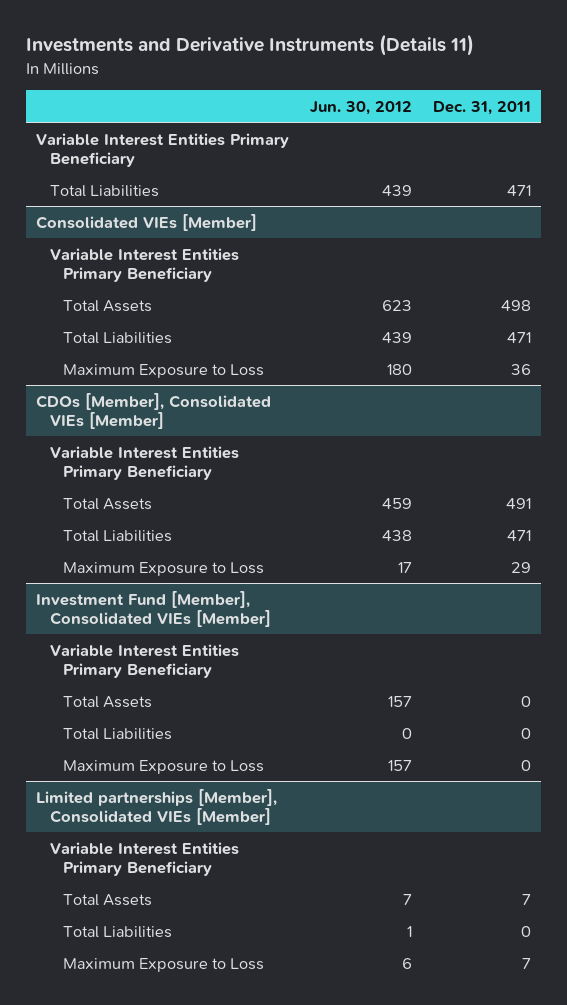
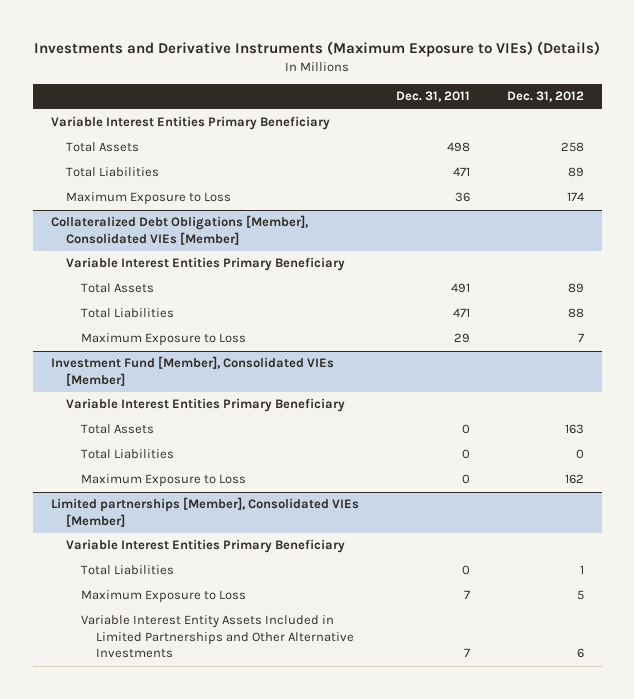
[25,34,474,57] Investments and Derivative Instruments (Details 11) -> [34,41,601,58] Investments and Derivative Instruments (Maximum Exposure to VIEs) (Details)
[309,100,412,115] Jun. 30, 2012 -> none
none -> [506,91,584,103] Dec. 31, 2012
[49,184,159,197] Total Liabilities -> none
[36,213,258,231] Consolidated VIEs [Member] -> none
[49,247,239,282] Variable Interest Entities Primary Beneficiary -> none
[36,392,272,429] CDOs [Member], Consolidated VIEs [Member] -> none
none -> [50,215,308,245] Collateralized Debt Obligations [Member], Consolidated VIEs [Member]
[62,893,152,906] Total Assets -> none
none -> [80,615,354,659] Variable Interest Entity Assets Included in Limited Partnerships and Other Alternative Investments

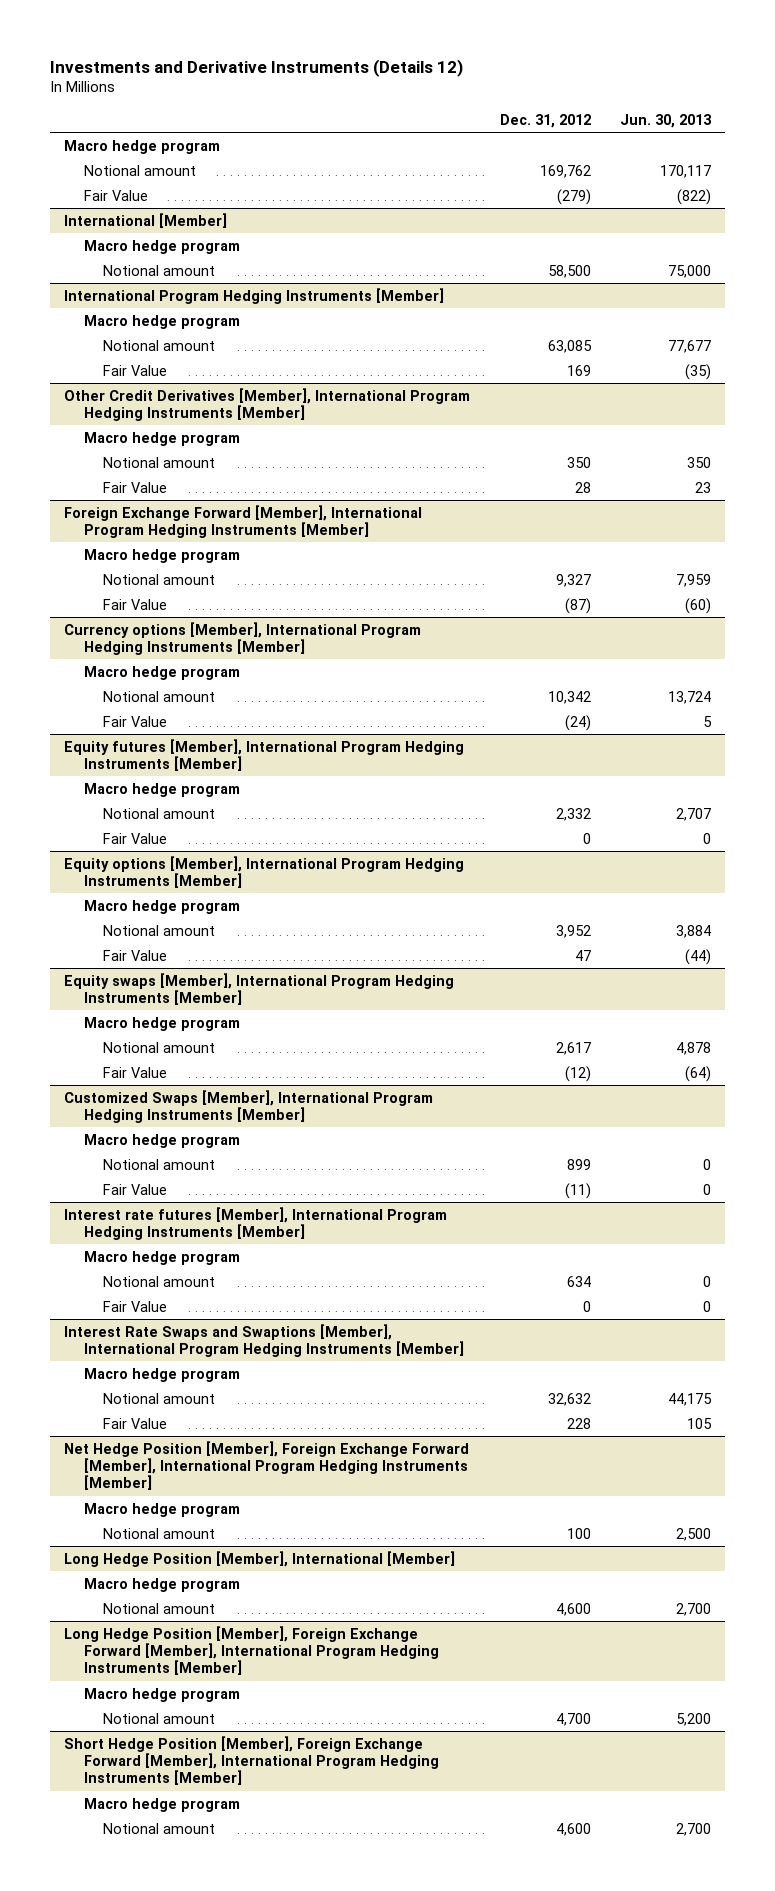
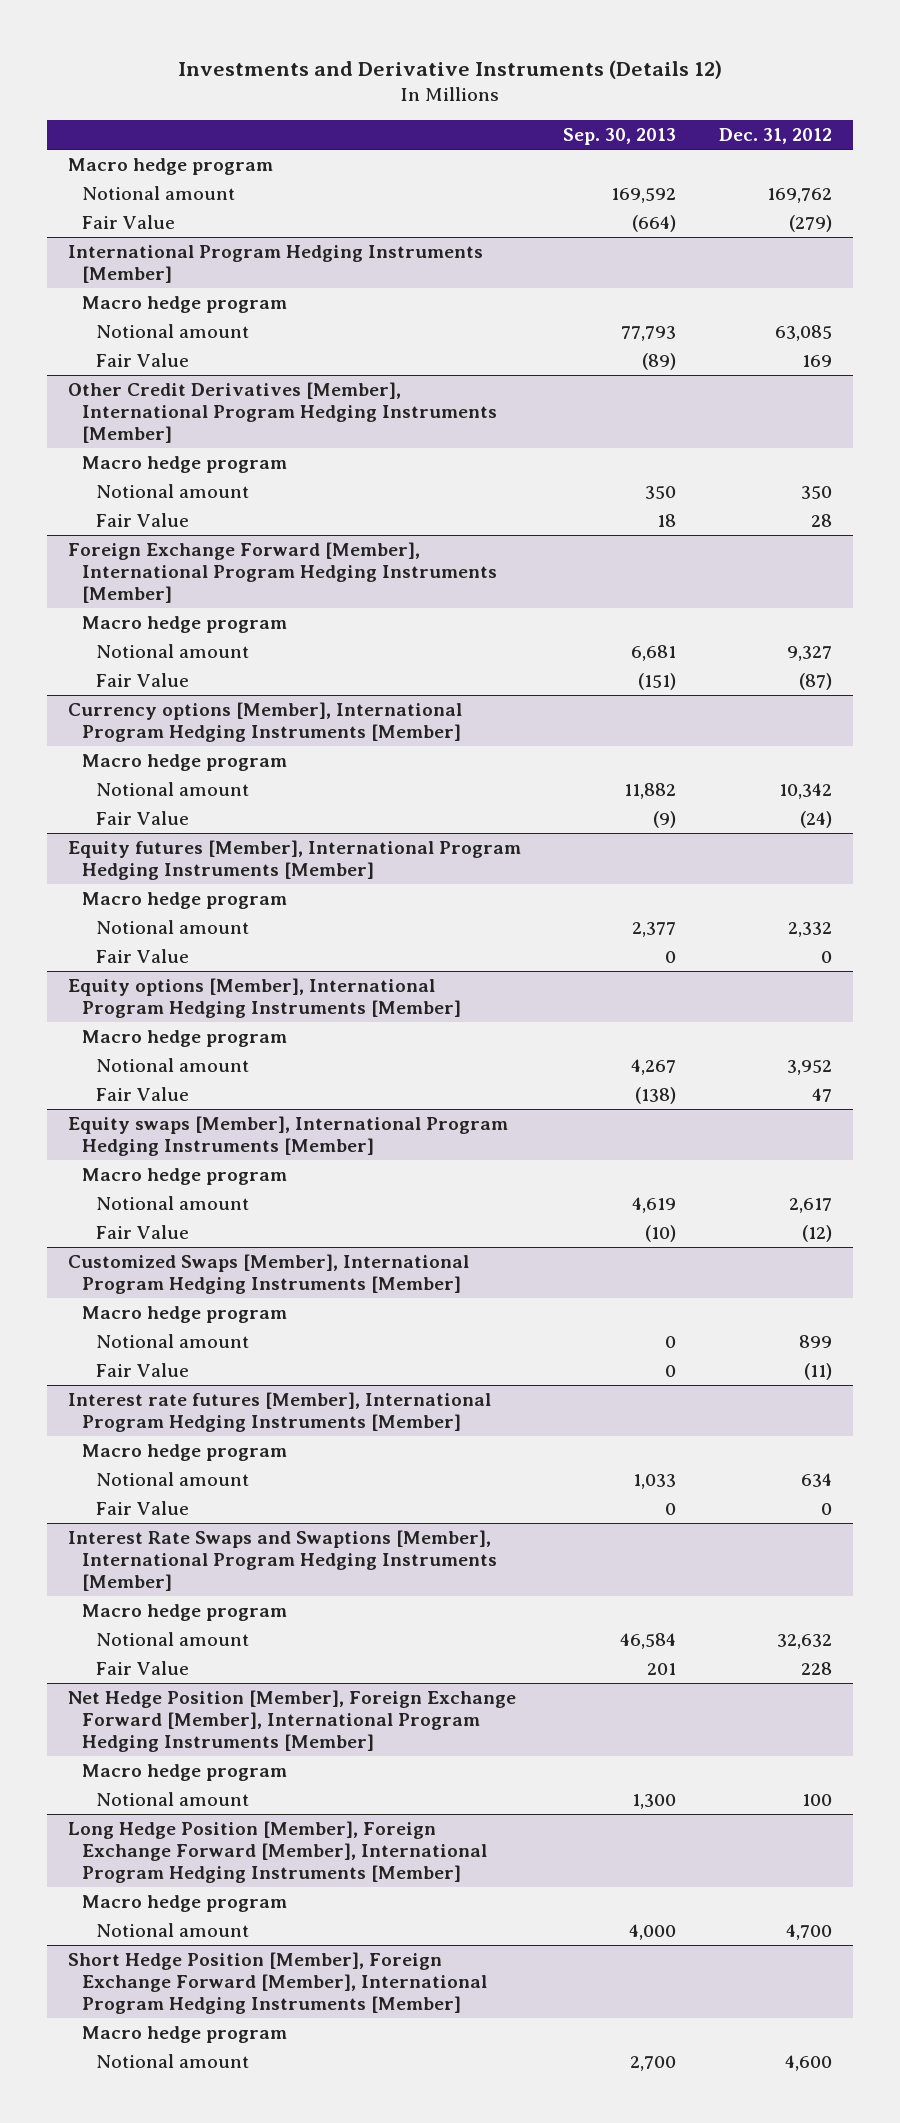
[619,113,712,128] Jun. 30, 2013 -> none
none -> [563,127,677,145] Sep. 30, 2013
[64,212,228,228] International [Member] -> none
[83,239,240,254] Macro hedge program -> none
[102,264,215,276] Notional amount -> none
[64,1550,456,1567] Long Hedge Position [Member], International [Member] -> none
[83,1577,240,1592] Macro hedge program -> none
[102,1602,215,1614] Notional amount -> none

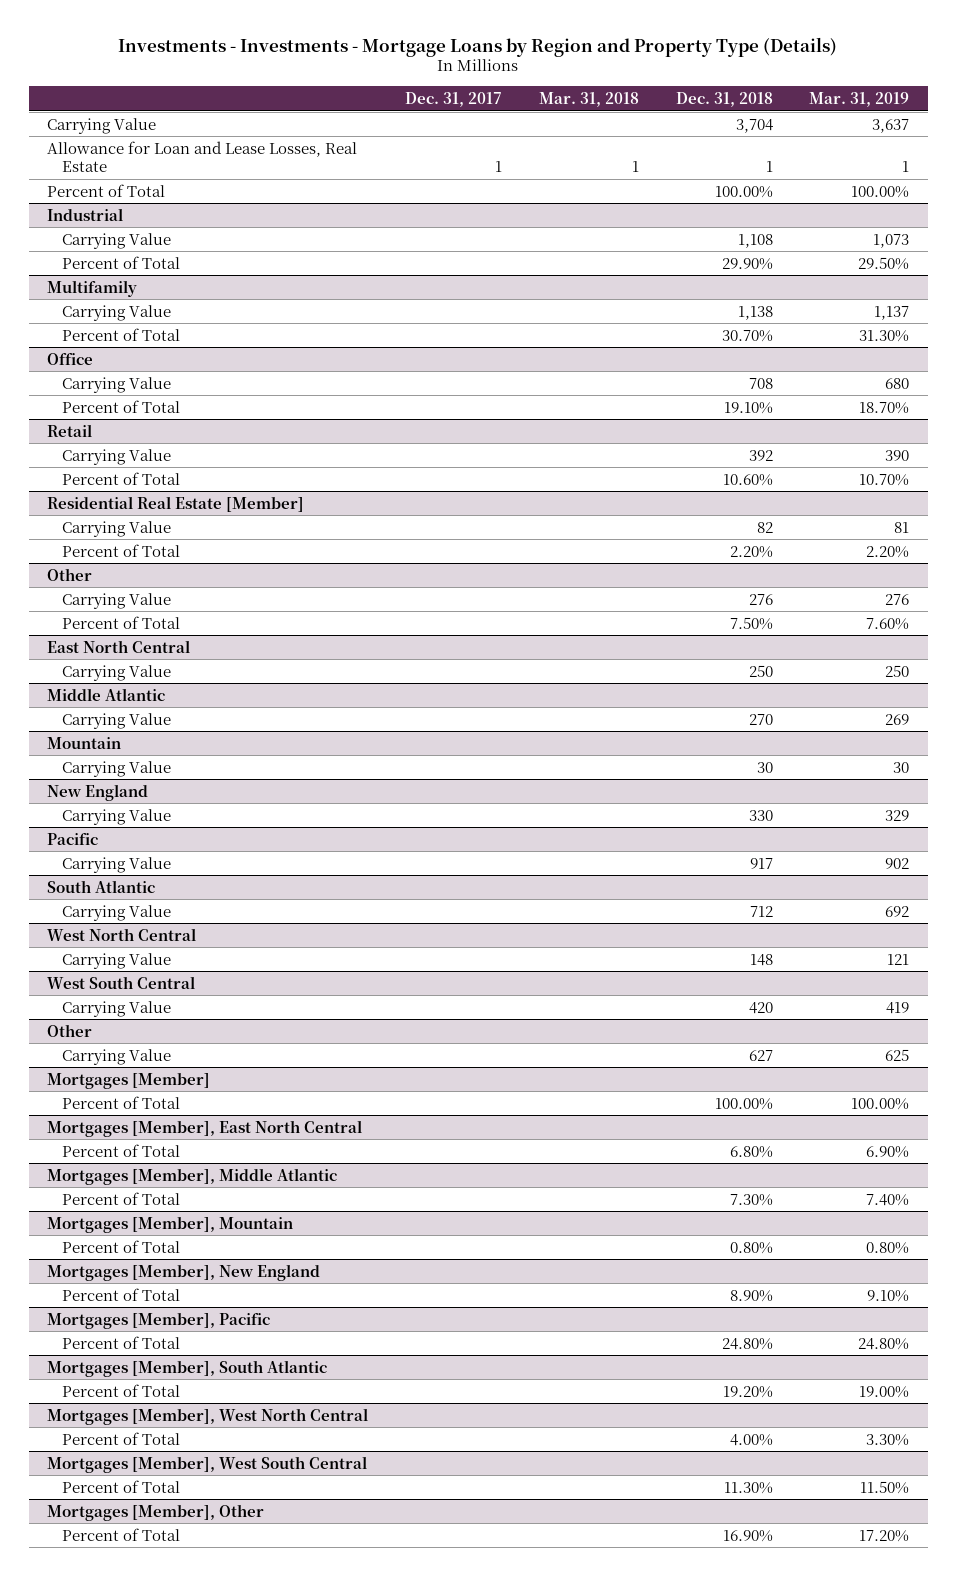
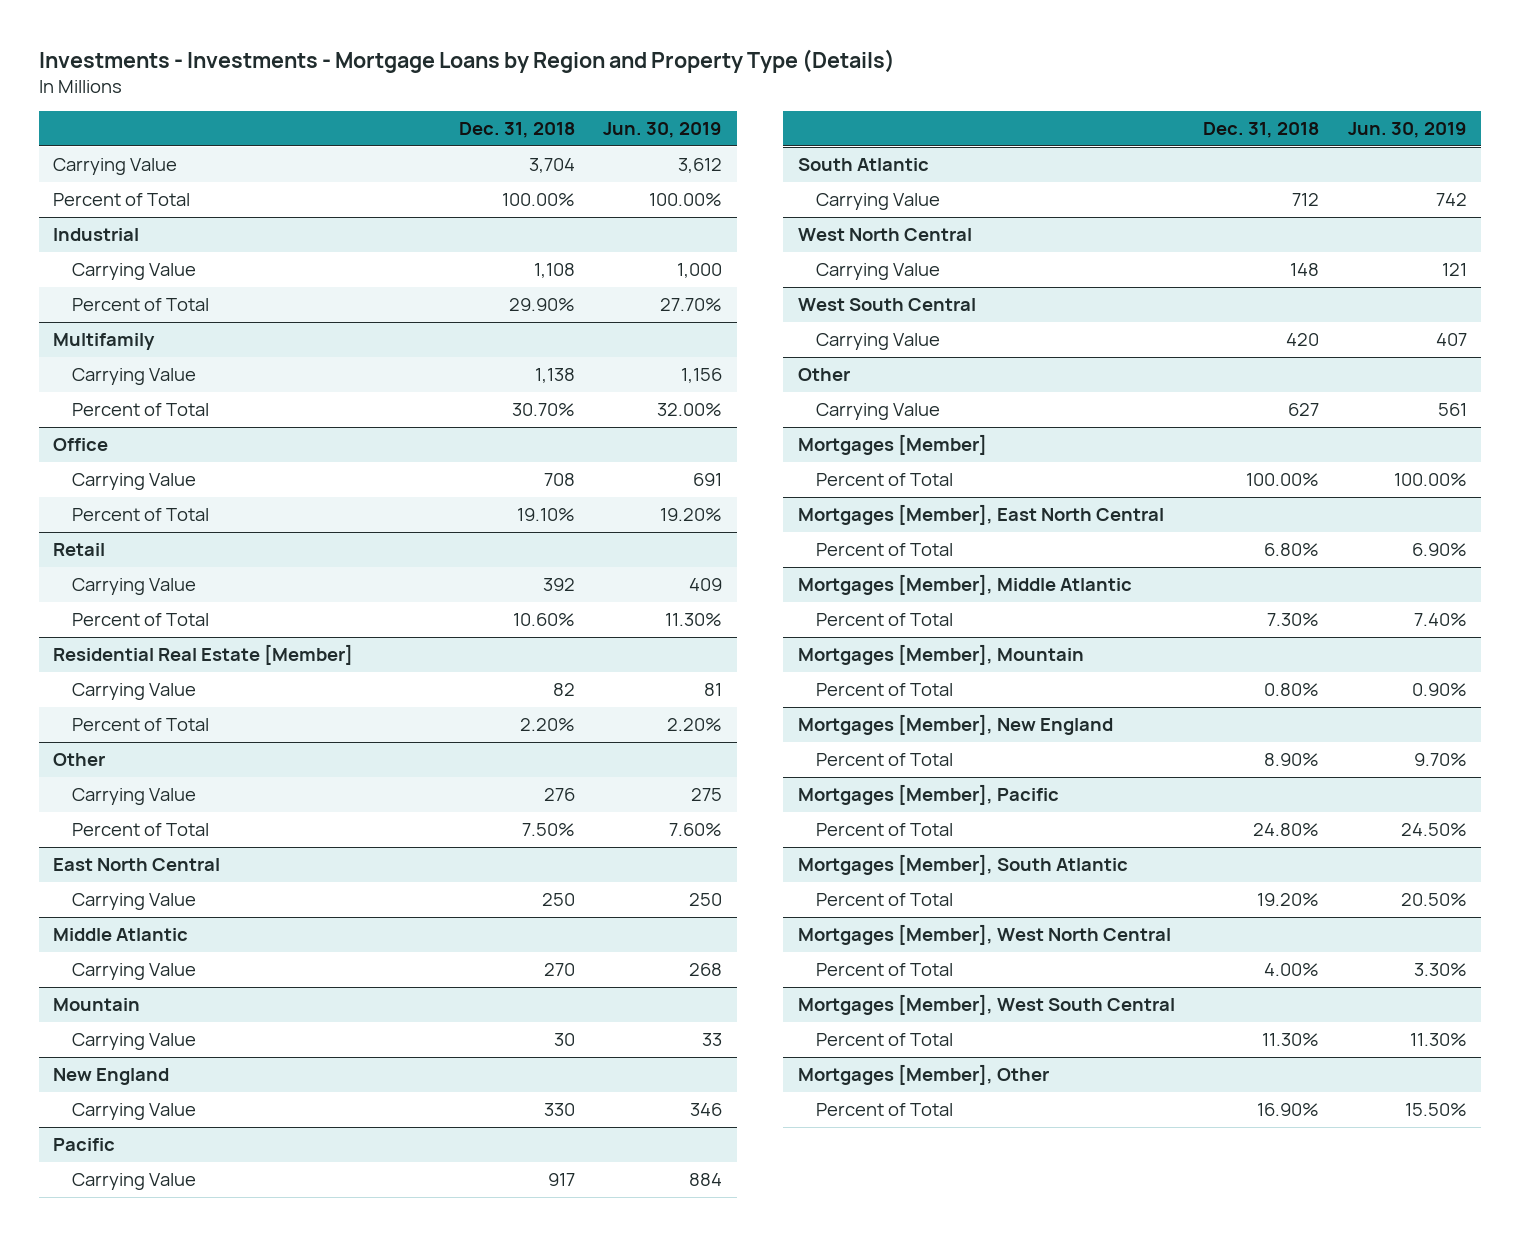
[404,91,502,107] Dec. 31, 2017 -> none
[538,91,639,107] Mar. 31, 2018 -> none
[809,91,910,107] Mar. 31, 2019 -> none
none -> [603,122,723,139] Jun. 30, 2019
[47,140,358,173] Allowance for Loan and Lease Losses, Real Estate -> none

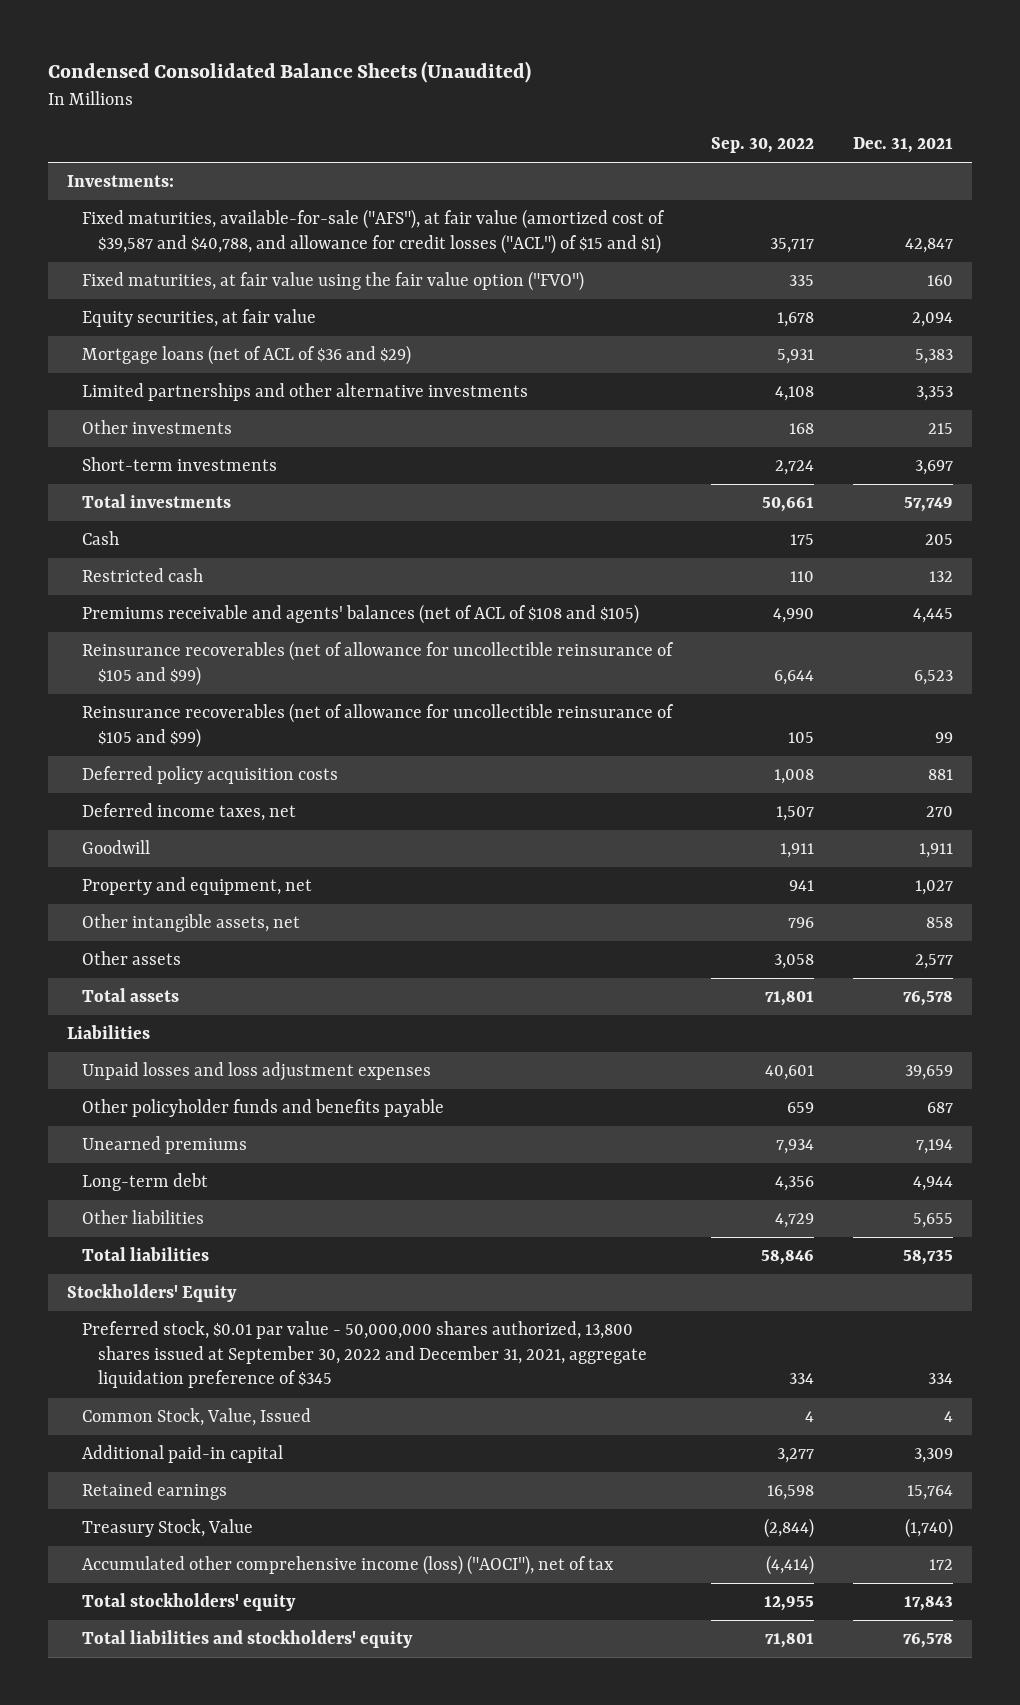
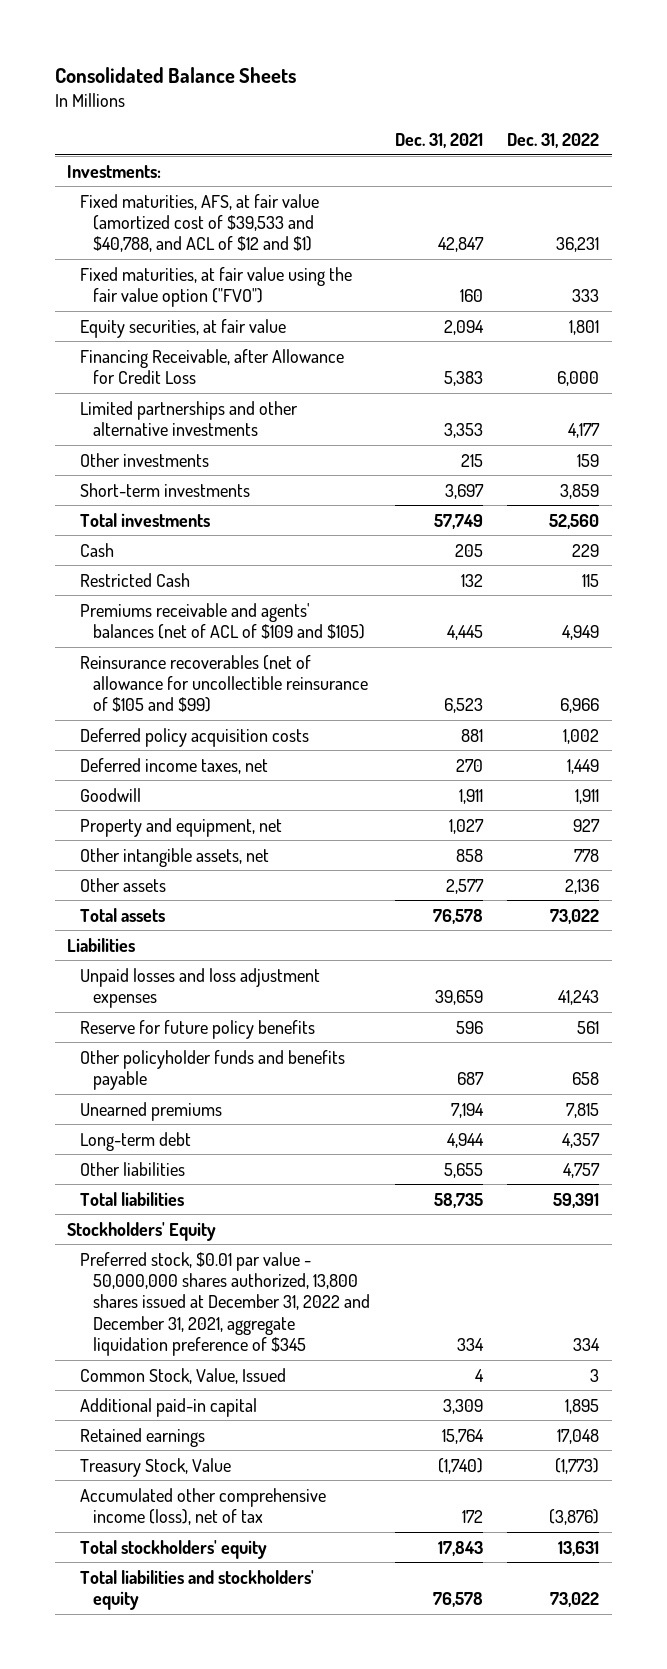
[47,61,531,84] Condensed Consolidated Balance Sheets (Unaudited) -> [55,66,297,83] Consolidated Balance Sheets
[711,137,815,154] Sep. 30, 2022 -> none
none -> [507,133,600,149] Dec. 31, 2022
[82,209,666,254] Fixed maturities, available-for-sale ("AFS"), at fair value (amortized cost of $39,587 and $40,788, and allowance for credit losses ("ACL") of $15 and $1) -> [80,193,320,253] Fixed maturities, AFS, at fair value (amortized cost of $39,533 and $40,788, and ACL of $12 and $1)
[82,345,412,366] Mortgage loans (net of ACL of $36 and $29) -> [80,348,345,385] Financing Receivable, after Allowance for Credit Loss
[82,568,204,583] Restricted cash -> [80,572,191,587] Restricted Cash
[82,604,640,625] Premiums receivable and agents' balances (net of ACL of $108 and $105) -> [80,602,366,640] Premiums receivable and agents' balances (net of ACL of $109 and $105)
[82,703,675,748] Reinsurance recoverables (net of allowance for uncollectible reinsurance of $105 and $99) -> none
none -> [80,1019,316,1039] Reserve for future policy benefits
[82,1321,647,1389] Preferred stock, $0.01 par value - 50,000,000 shares authorized, 13,800 shares issued at September 30, 2022 and December 31, 2021, aggregate liquidation preference of $345 -> [80,1251,371,1357] Preferred stock, $0.01 par value - 50,000,000 shares authorized, 13,800 shares issued at December 31, 2022 and December 31, 2021, aggregate liquidation preference of $345
[82,1555,615,1576] Accumulated other comprehensive income (loss) ("AOCI"), net of tax -> [80,1487,327,1526] Accumulated other comprehensive income (loss), net of tax

